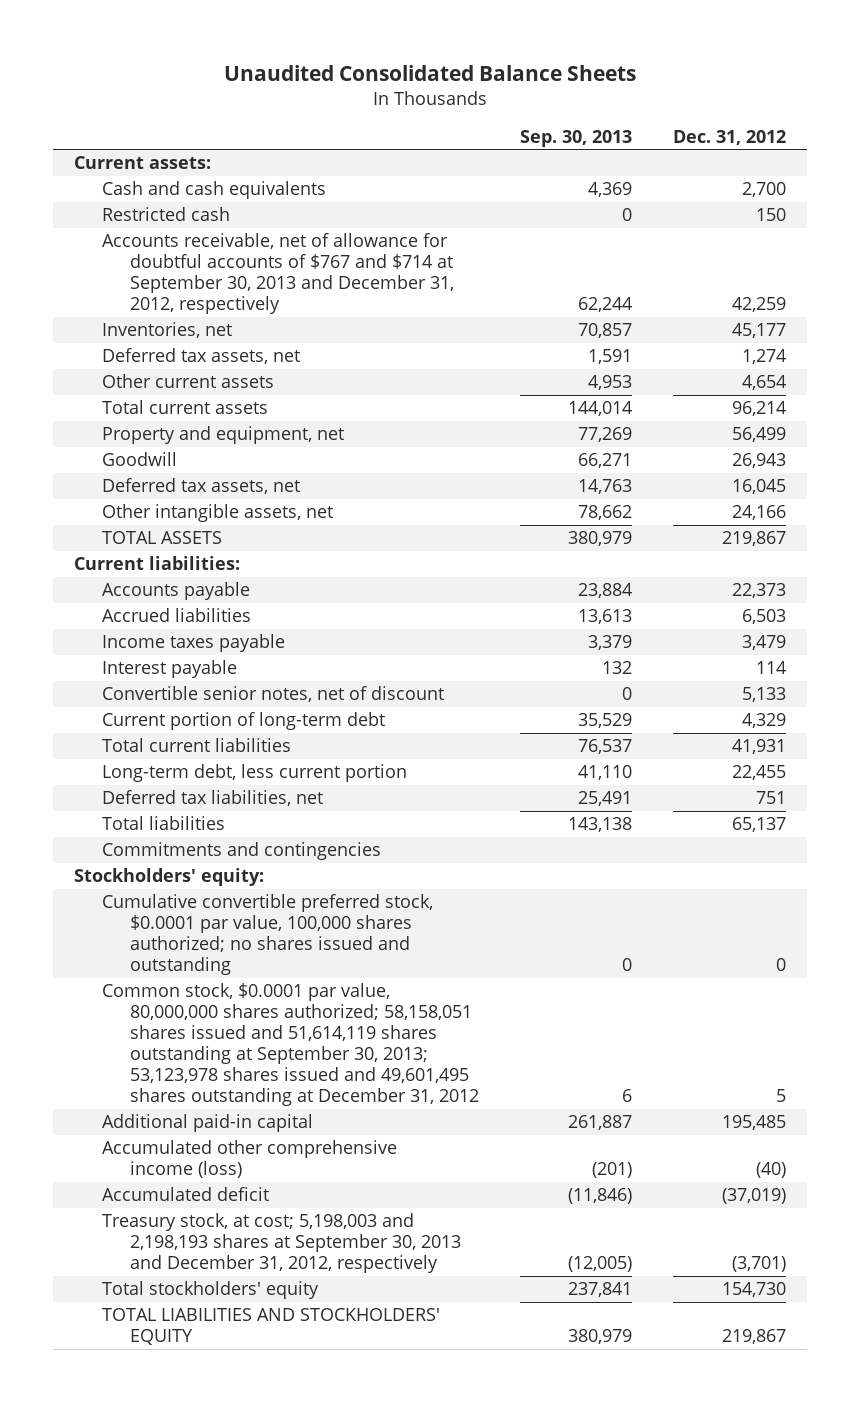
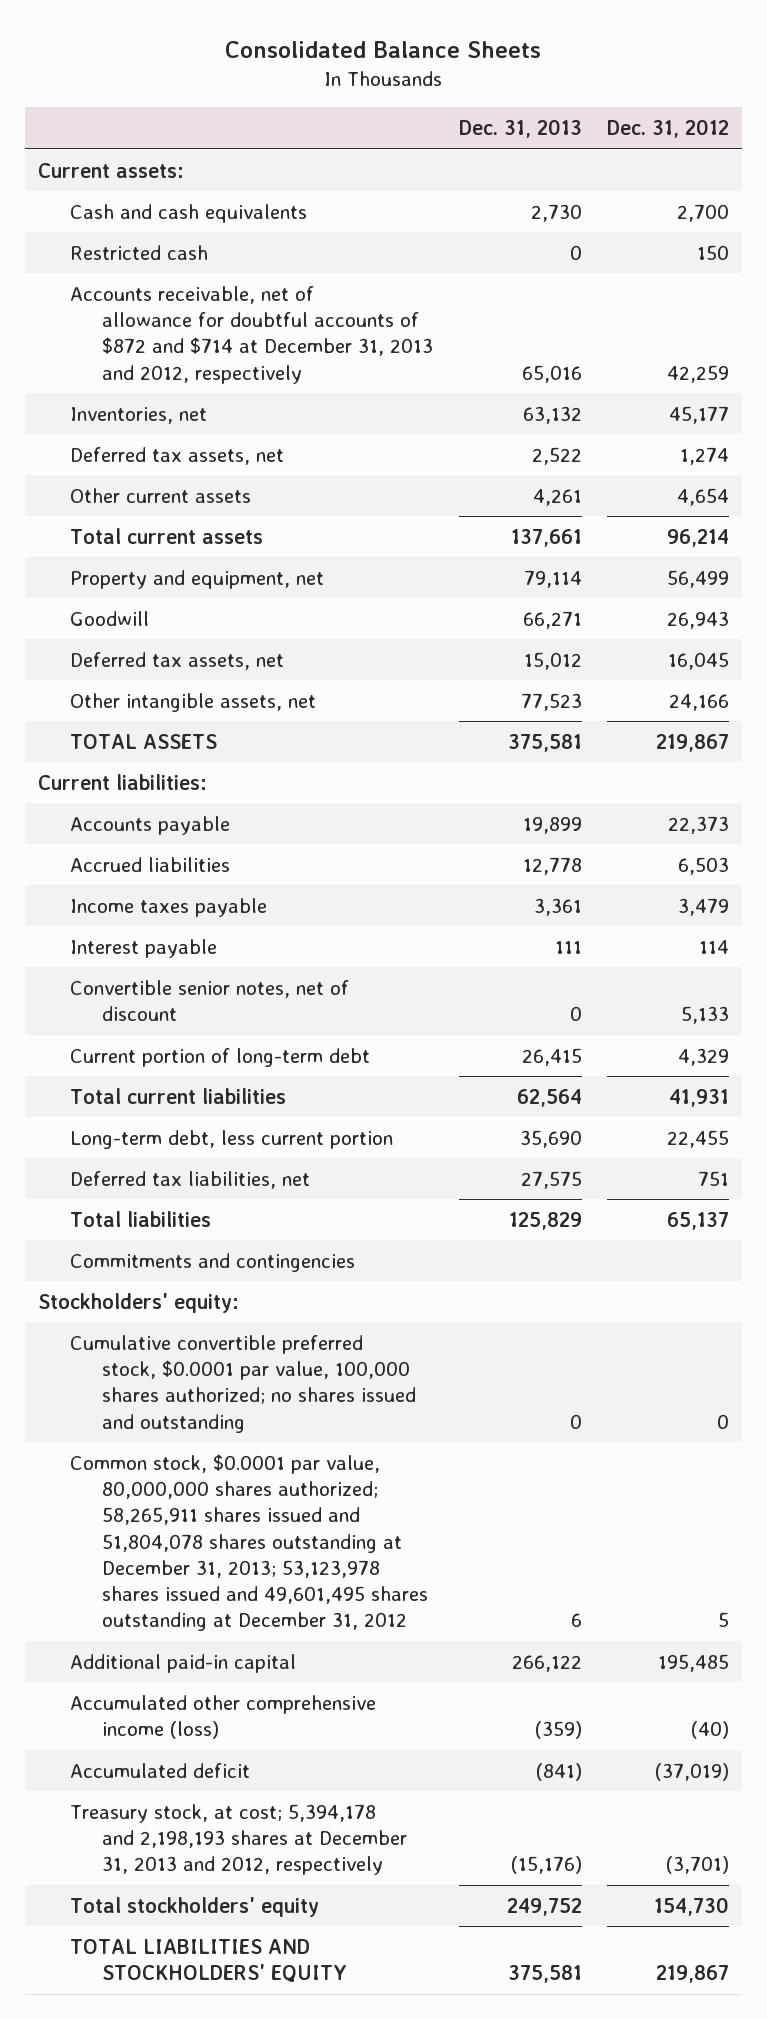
[223,65,636,82] Unaudited Consolidated Balance Sheets -> [225,40,542,58] Consolidated Balance Sheets
[519,129,632,147] Sep. 30, 2013 -> none
none -> [458,119,582,139] Dec. 31, 2013
[101,233,454,315] Accounts receivable, net of allowance for doubtful accounts of $767 and $714 at September 30, 2013 and December 31, 2012, respectively -> [70,285,434,384] Accounts receivable, net of allowance for doubtful accounts of $872 and $714 at December 31, 2013 and 2012, respectively
[101,983,479,1107] Common stock, $0.0001 par value, 80,000,000 shares authorized; 58,158,051 shares issued and 51,614,119 shares outstanding at September 30, 2013; 53,123,978 shares issued and 49,601,495 shares outstanding at December 31, 2012 -> [70,1453,429,1632] Common stock, $0.0001 par value, 80,000,000 shares authorized; 58,265,911 shares issued and 51,804,078 shares outstanding at December 31, 2013; 53,123,978 shares issued and 49,601,495 shares outstanding at December 31, 2012
[101,1213,461,1274] Treasury stock, at cost; 5,198,003 and 2,198,193 shares at September 30, 2013 and December 31, 2012, respectively -> [70,1803,408,1876] Treasury stock, at cost; 5,394,178 and 2,198,193 shares at December 31, 2013 and 2012, respectively

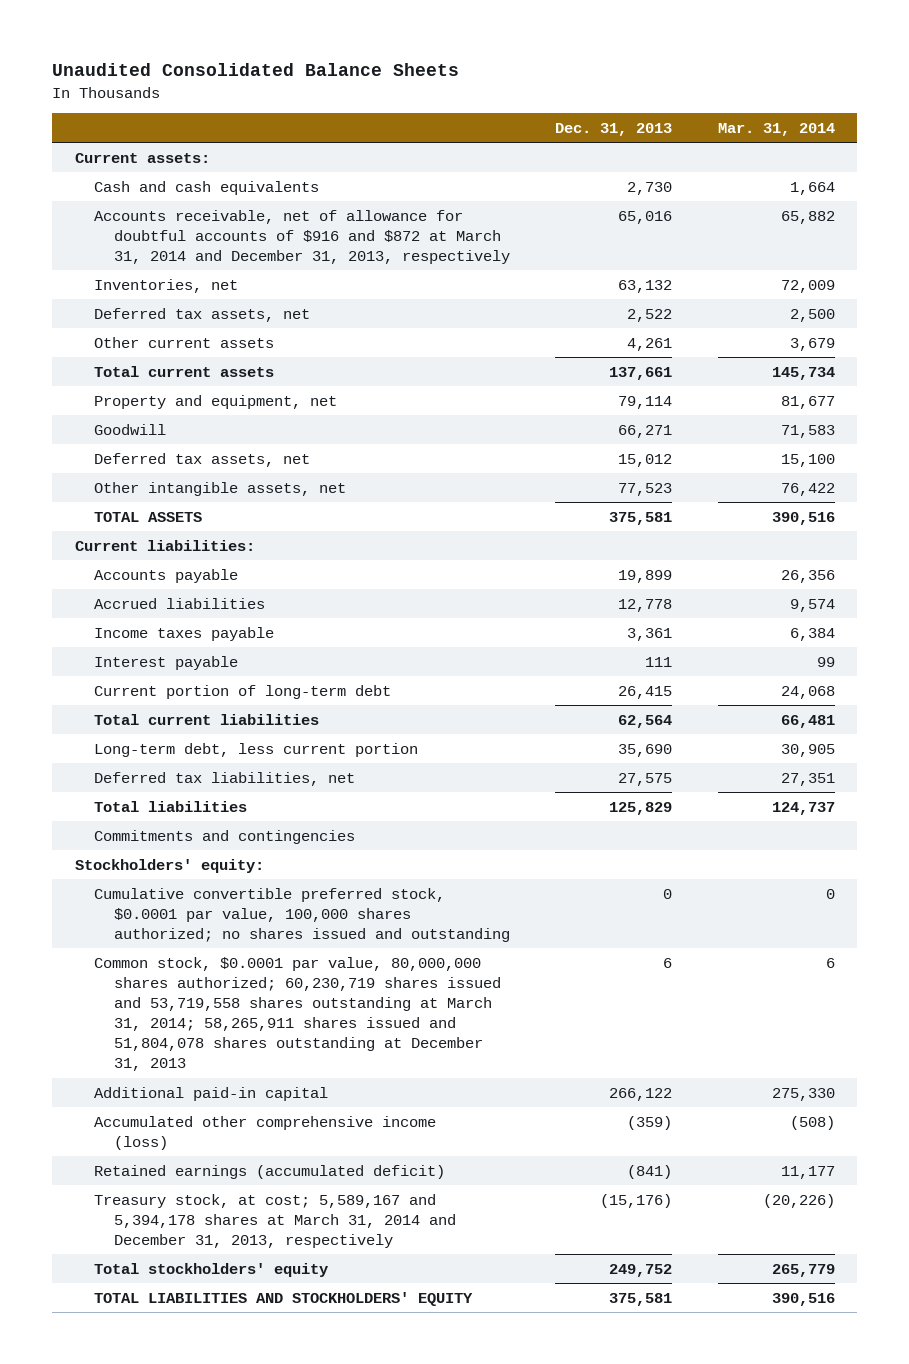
[225,40,542,58] Consolidated Balance Sheets -> [51,63,459,77] Unaudited Consolidated Balance Sheets
[606,119,729,139] Dec. 31, 2012 -> none
none -> [717,123,835,137] Mar. 31, 2014
[70,244,209,260] Restricted cash -> none
[70,285,434,384] Accounts receivable, net of allowance for doubtful accounts of $872 and $714 at December 31, 2013 and 2012, respectively -> [94,209,510,264] Accounts receivable, net of allowance for doubtful accounts of $916 and $872 at March 31, 2014 and December 31, 2013, respectively
[70,979,350,1022] Convertible senior notes, net of discount -> none
[70,1453,429,1632] Common stock, $0.0001 par value, 80,000,000 shares authorized; 58,265,911 shares issued and 51,804,078 shares outstanding at December 31, 2013; 53,123,978 shares issued and 49,601,495 shares outstanding at December 31, 2012 -> [94,956,501,1072] Common stock, $0.0001 par value, 80,000,000 shares authorized; 60,230,719 shares issued and 53,719,558 shares outstanding at March 31, 2014; 58,265,911 shares issued and 51,804,078 shares outstanding at December 31, 2013
[70,1762,251,1778] Accumulated deficit -> [94,1164,446,1179] Retained earnings (accumulated deficit)
[70,1803,408,1876] Treasury stock, at cost; 5,394,178 and 2,198,193 shares at December 31, 2013 and 2012, respectively -> [94,1193,456,1248] Treasury stock, at cost; 5,589,167 and 5,394,178 shares at March 31, 2014 and December 31, 2013, respectively

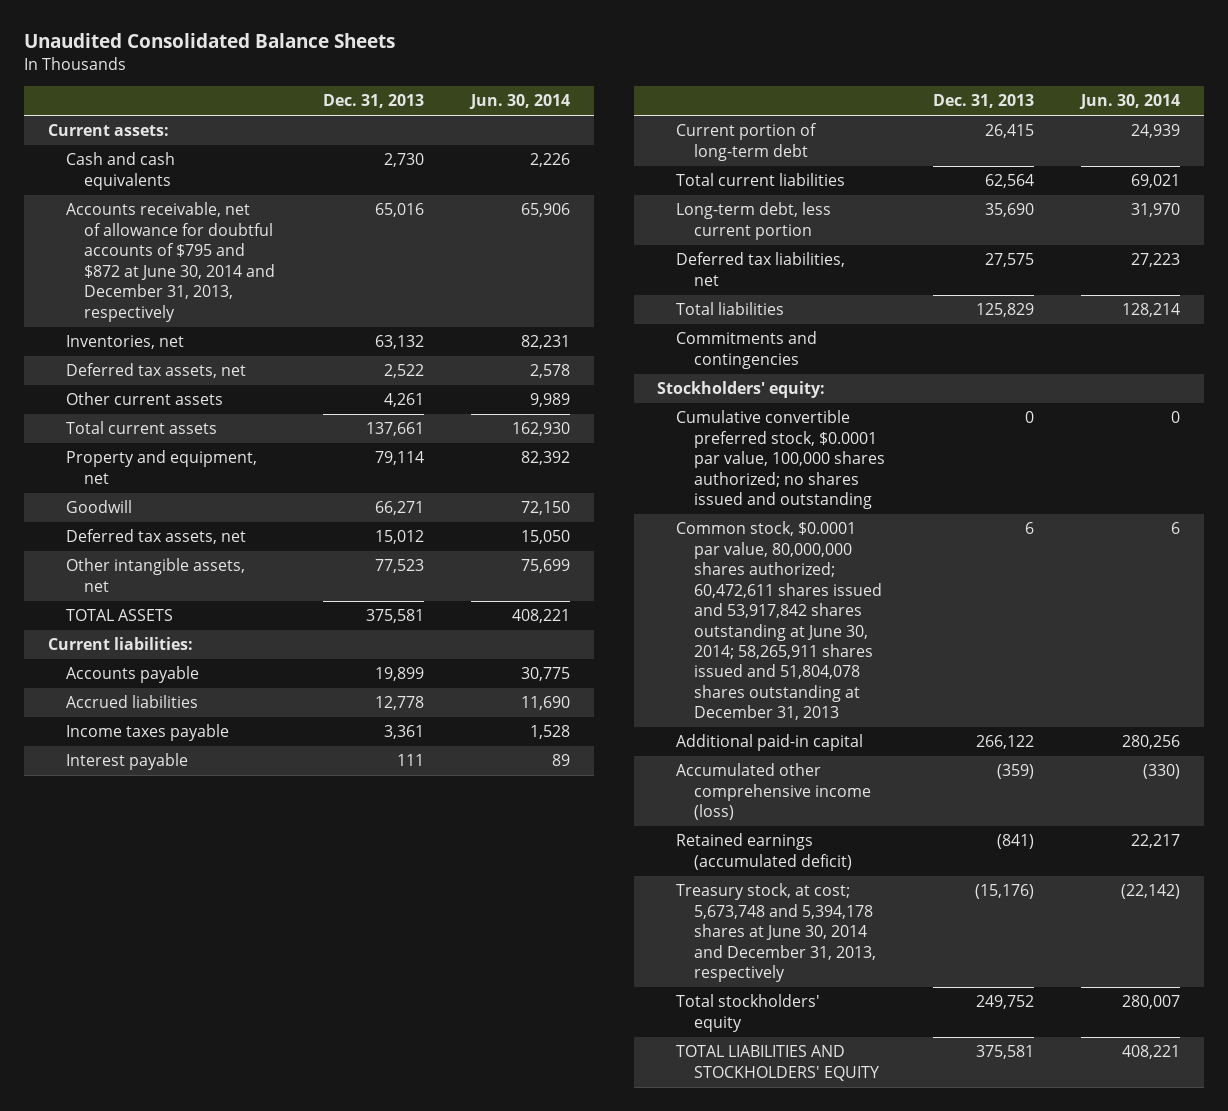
[717,123,835,137] Mar. 31, 2014 -> none
none -> [469,94,571,110] Jun. 30, 2014
[94,209,510,264] Accounts receivable, net of allowance for doubtful accounts of $916 and $872 at March 31, 2014 and December 31, 2013, respectively -> [65,202,276,322] Accounts receivable, net of allowance for doubtful accounts of $795 and $872 at June 30, 2014 and December 31, 2013, respectively
[94,956,501,1072] Common stock, $0.0001 par value, 80,000,000 shares authorized; 60,230,719 shares issued and 53,719,558 shares outstanding at March 31, 2014; 58,265,911 shares issued and 51,804,078 shares outstanding at December 31, 2013 -> [675,521,883,721] Common stock, $0.0001 par value, 80,000,000 shares authorized; 60,472,611 shares issued and 53,917,842 shares outstanding at June 30, 2014; 58,265,911 shares issued and 51,804,078 shares outstanding at December 31, 2013
[94,1193,456,1248] Treasury stock, at cost; 5,589,167 and 5,394,178 shares at March 31, 2014 and December 31, 2013, respectively -> [675,883,877,983] Treasury stock, at cost; 5,673,748 and 5,394,178 shares at June 30, 2014 and December 31, 2013, respectively

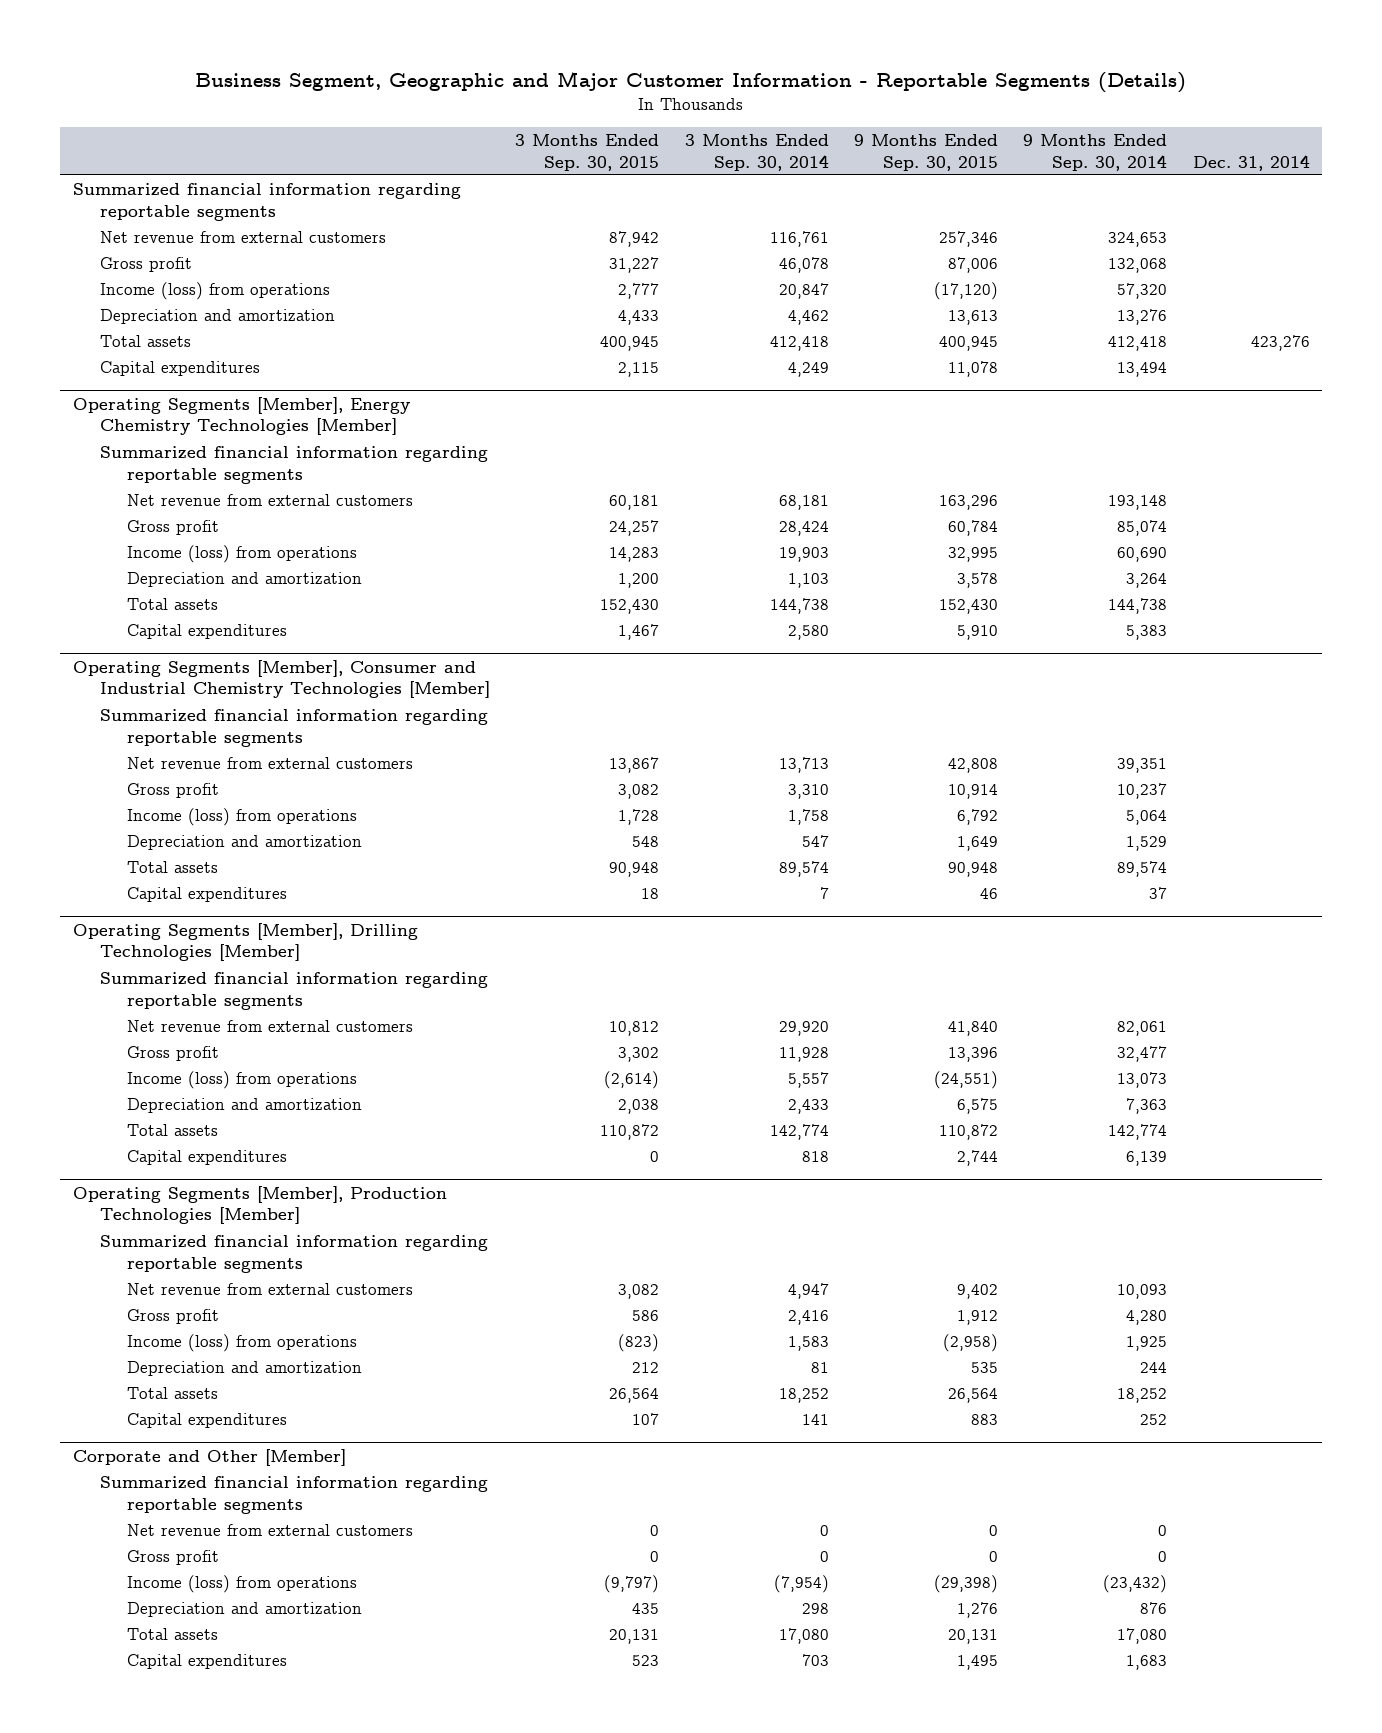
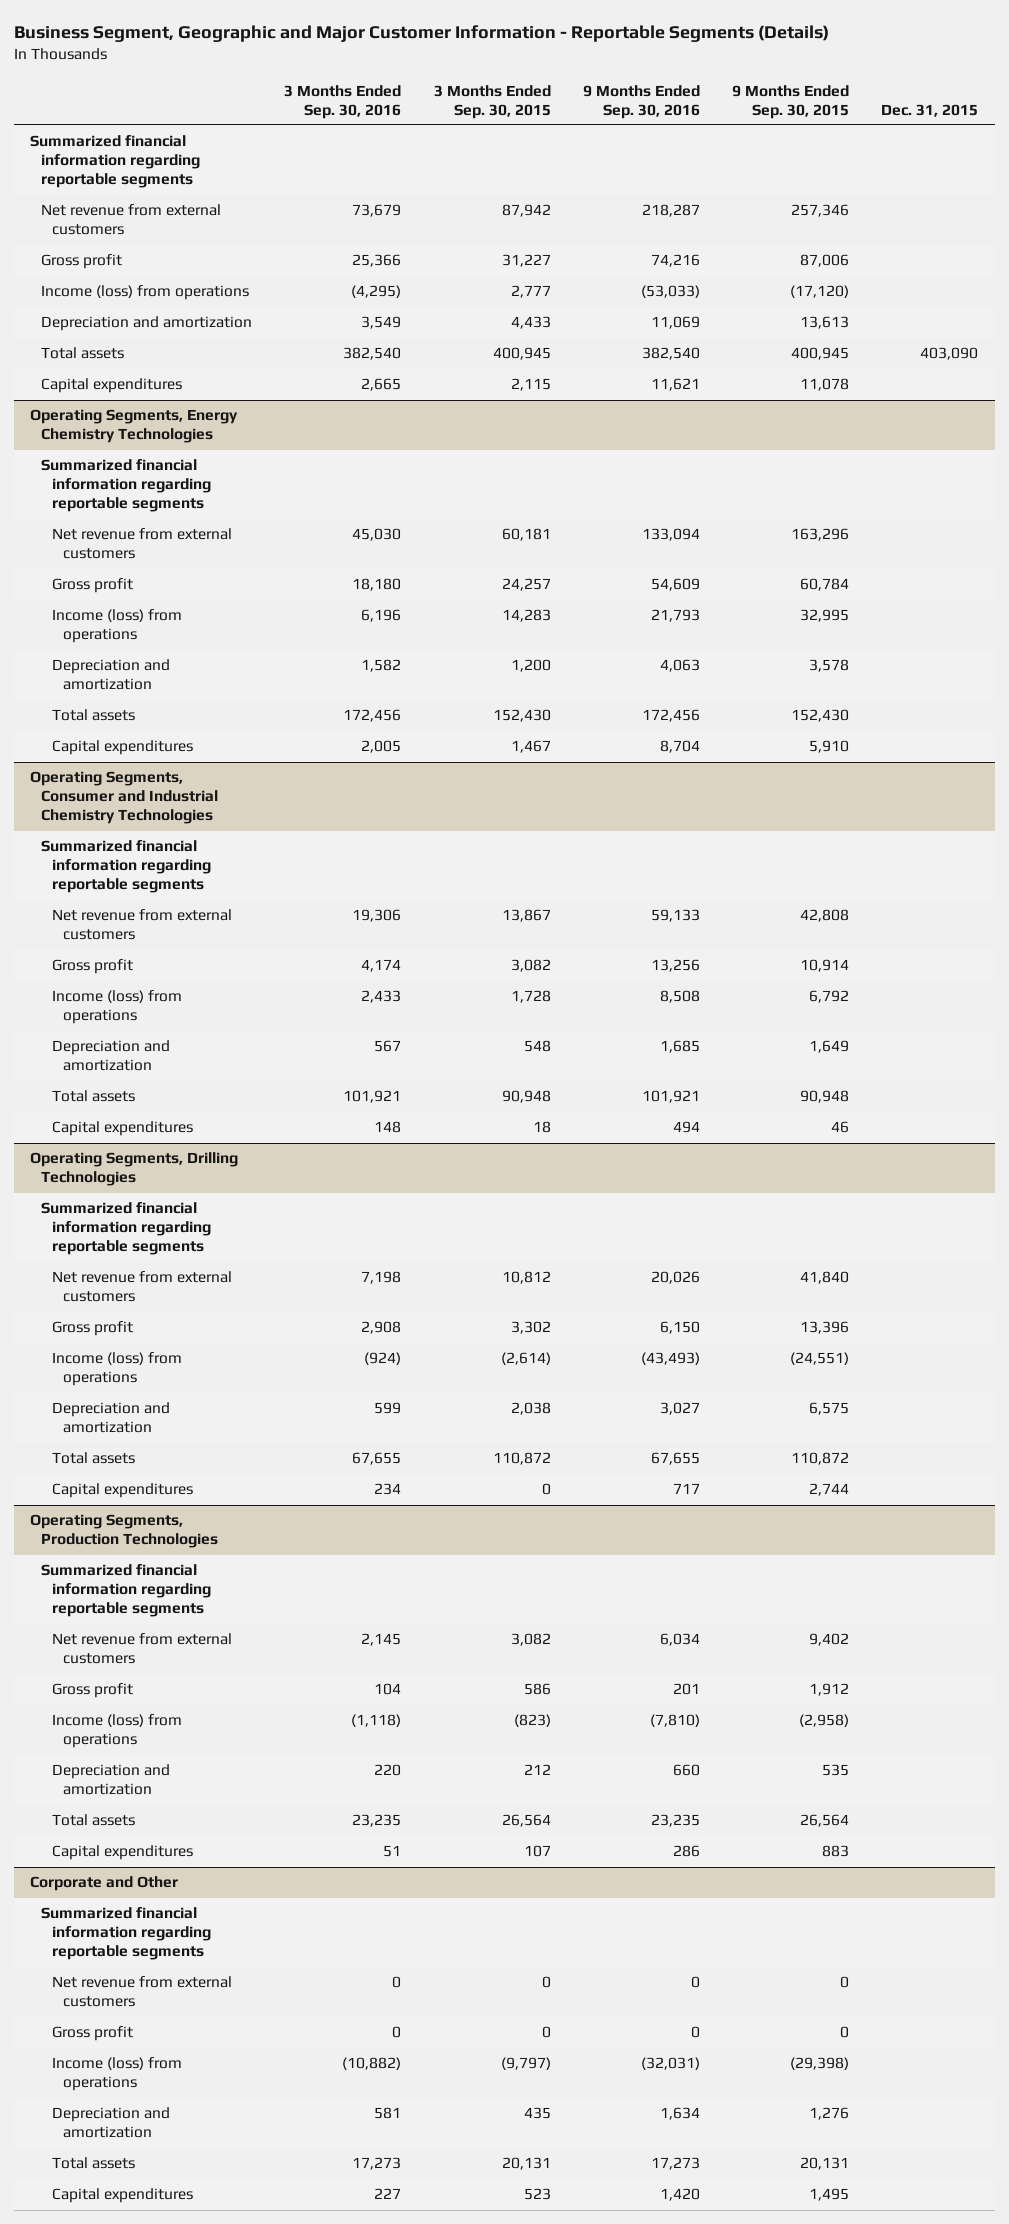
[684,134,829,171] 3 Months Ended Sep. 30, 2014 -> none
[1023,134,1168,171] 9 Months Ended Sep. 30, 2014 -> none
[1192,154,1310,171] Dec. 31, 2014 -> none
none -> [284,84,402,119] 3 Months Ended Sep. 30, 2016
none -> [582,84,700,119] 9 Months Ended Sep. 30, 2016
none -> [881,103,979,117] Dec. 31, 2015
[72,396,410,436] Operating Segments [Member], Energy Chemistry Technologies [Member] -> [30,409,239,444] Operating Segments, Energy Chemistry Technologies
[72,659,490,699] Operating Segments [Member], Consumer and Industrial Chemistry Technologies [Member] -> [30,771,219,825] Operating Segments, Consumer and Industrial Chemistry Technologies
[72,922,418,962] Operating Segments [Member], Drilling Technologies [Member] -> [30,1152,239,1187] Operating Segments, Drilling Technologies
[72,1185,447,1225] Operating Segments [Member], Production Technologies [Member] -> [30,1514,219,1549] Operating Segments, Production Technologies
[72,1448,346,1466] Corporate and Other [Member] -> [30,1876,179,1892] Corporate and Other

